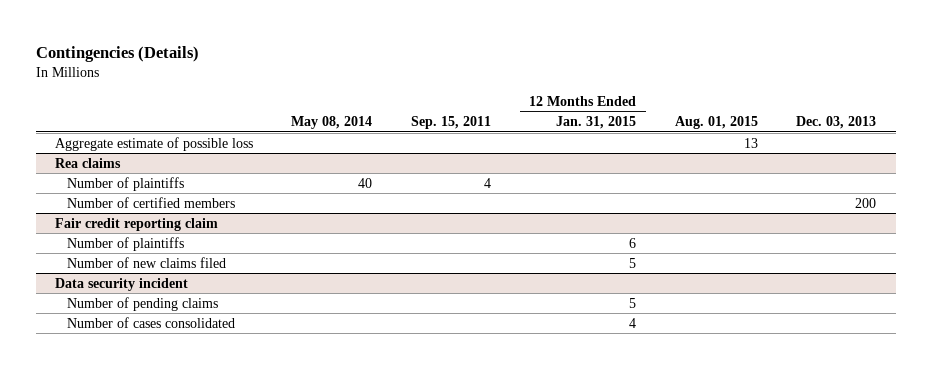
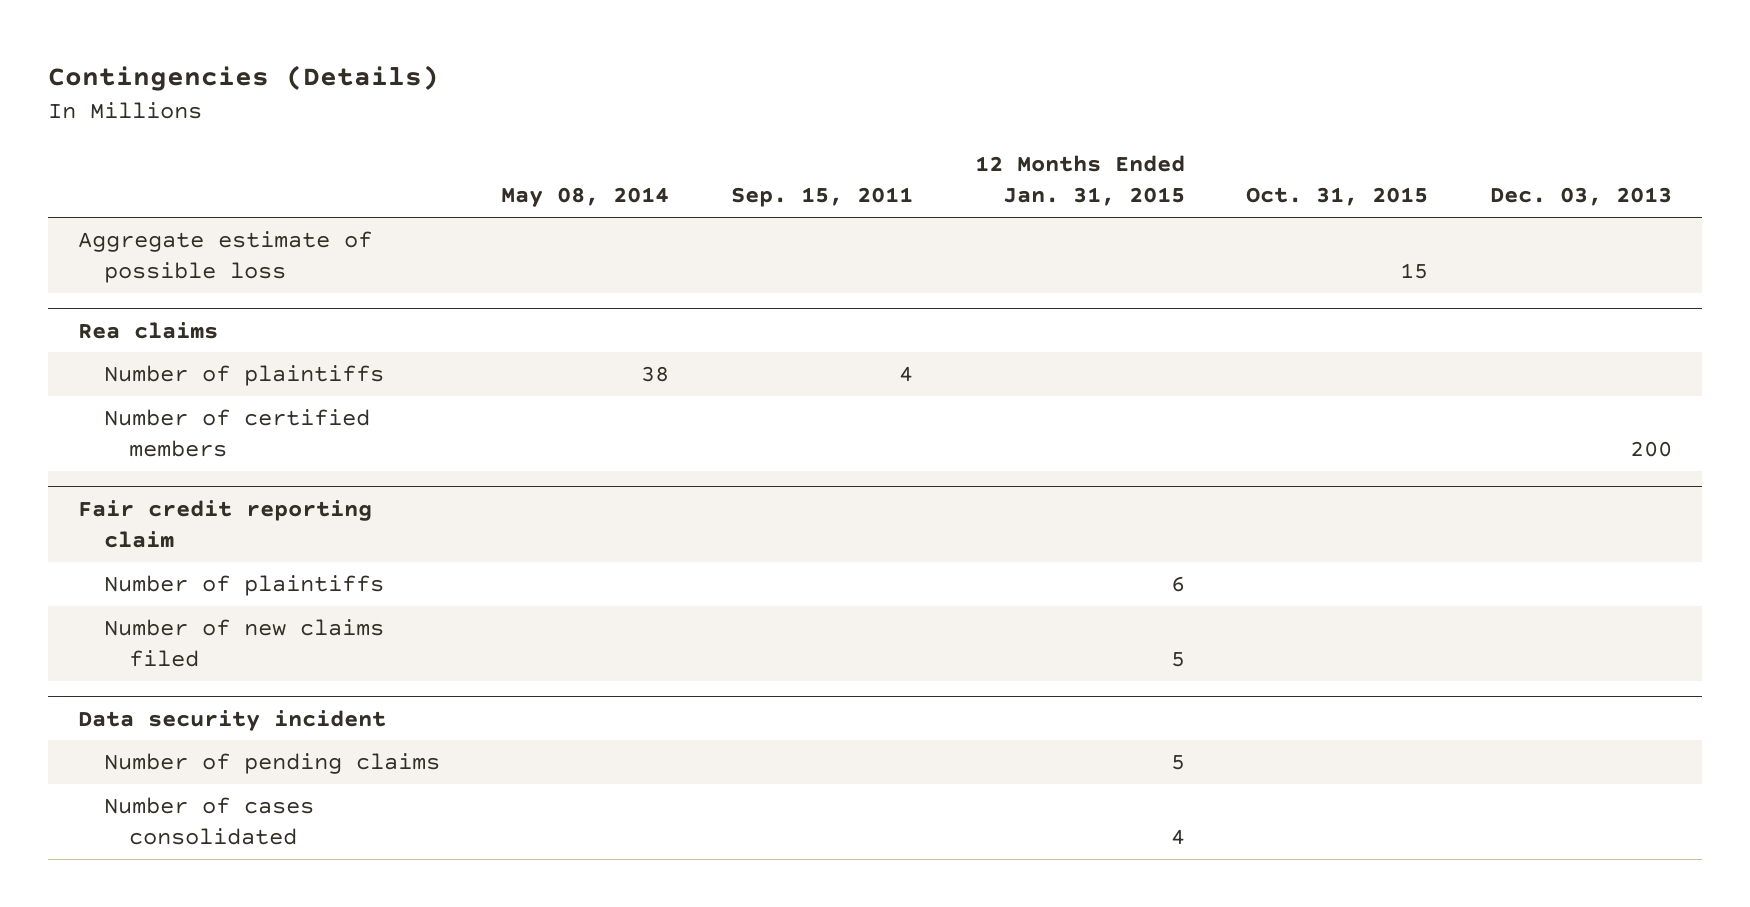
[674,116,758,130] Aug. 01, 2015 -> none
none -> [1246,187,1429,207] Oct. 31, 2015
[358,177,373,188] 40 -> [641,366,670,383] 38

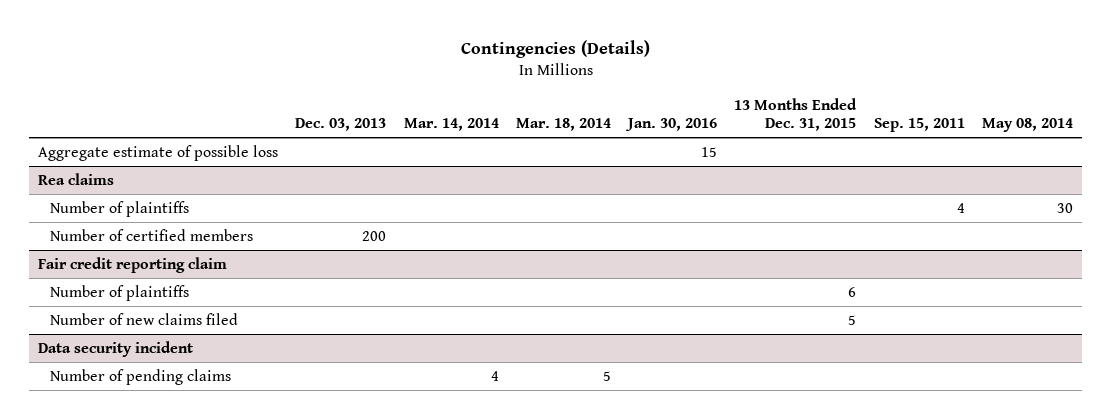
[974,155,1185,207] 12 Months Ended Jan. 31, 2015 -> none
[1246,187,1429,207] Oct. 31, 2015 -> none
none -> [403,117,499,131] Mar. 14, 2014
none -> [515,117,611,131] Mar. 18, 2014
none -> [625,117,718,131] Jan. 30, 2016
none -> [734,97,858,131] 13 Months Ended Dec. 31, 2015
[641,366,670,383] 38 -> [1057,202,1074,213] 30
[103,797,314,846] Number of cases consolidated -> none

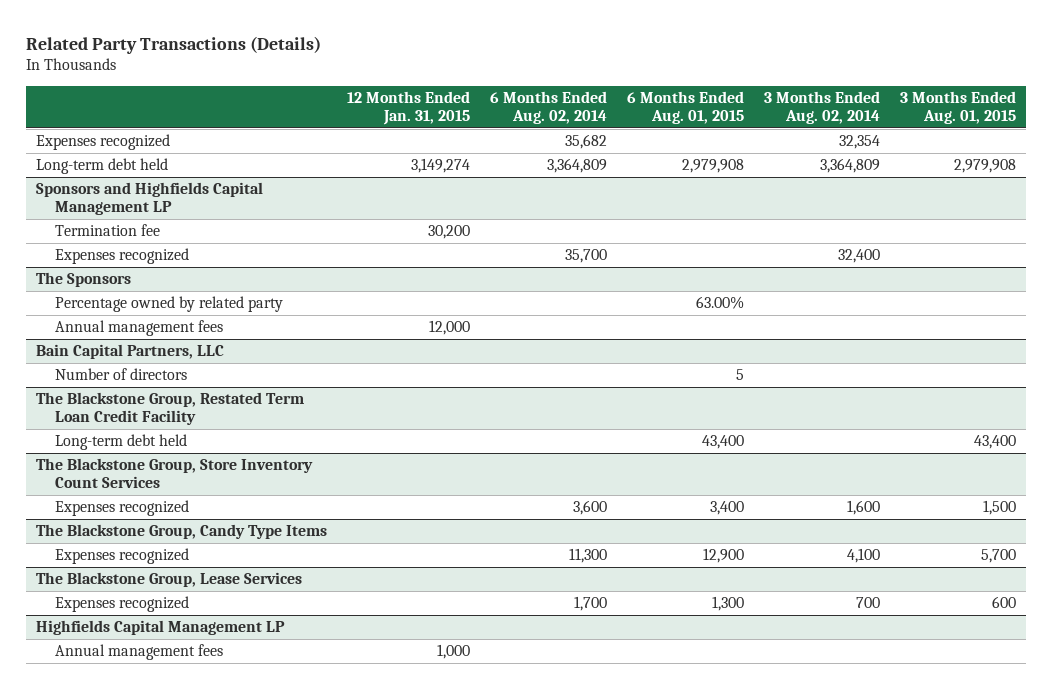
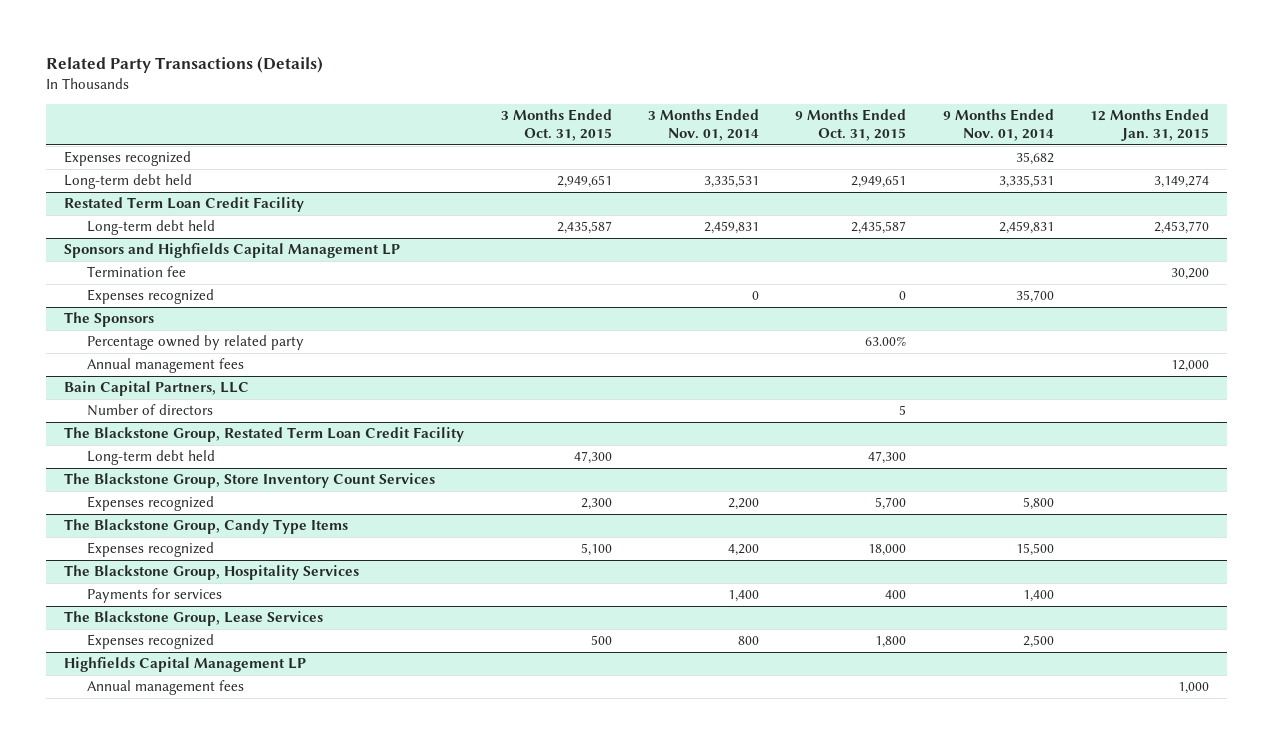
[489,90,607,124] 6 Months Ended Aug. 02, 2014 -> none
[626,90,744,124] 6 Months Ended Aug. 01, 2015 -> none
[764,90,881,124] 3 Months Ended Aug. 02, 2014 -> none
[900,90,1017,124] 3 Months Ended Aug. 01, 2015 -> none
none -> [500,109,612,142] 3 Months Ended Oct. 31, 2015
none -> [648,109,760,142] 3 Months Ended Nov. 01, 2014
none -> [795,109,907,142] 9 Months Ended Oct. 31, 2015
none -> [942,109,1054,142] 9 Months Ended Nov. 01, 2014
none -> [64,197,305,213] Restated Term Loan Credit Facility
none -> [87,220,216,236] Long-term debt held
none -> [64,565,360,581] The Blackstone Group, Hospitality Services
none -> [87,588,223,604] Payments for services

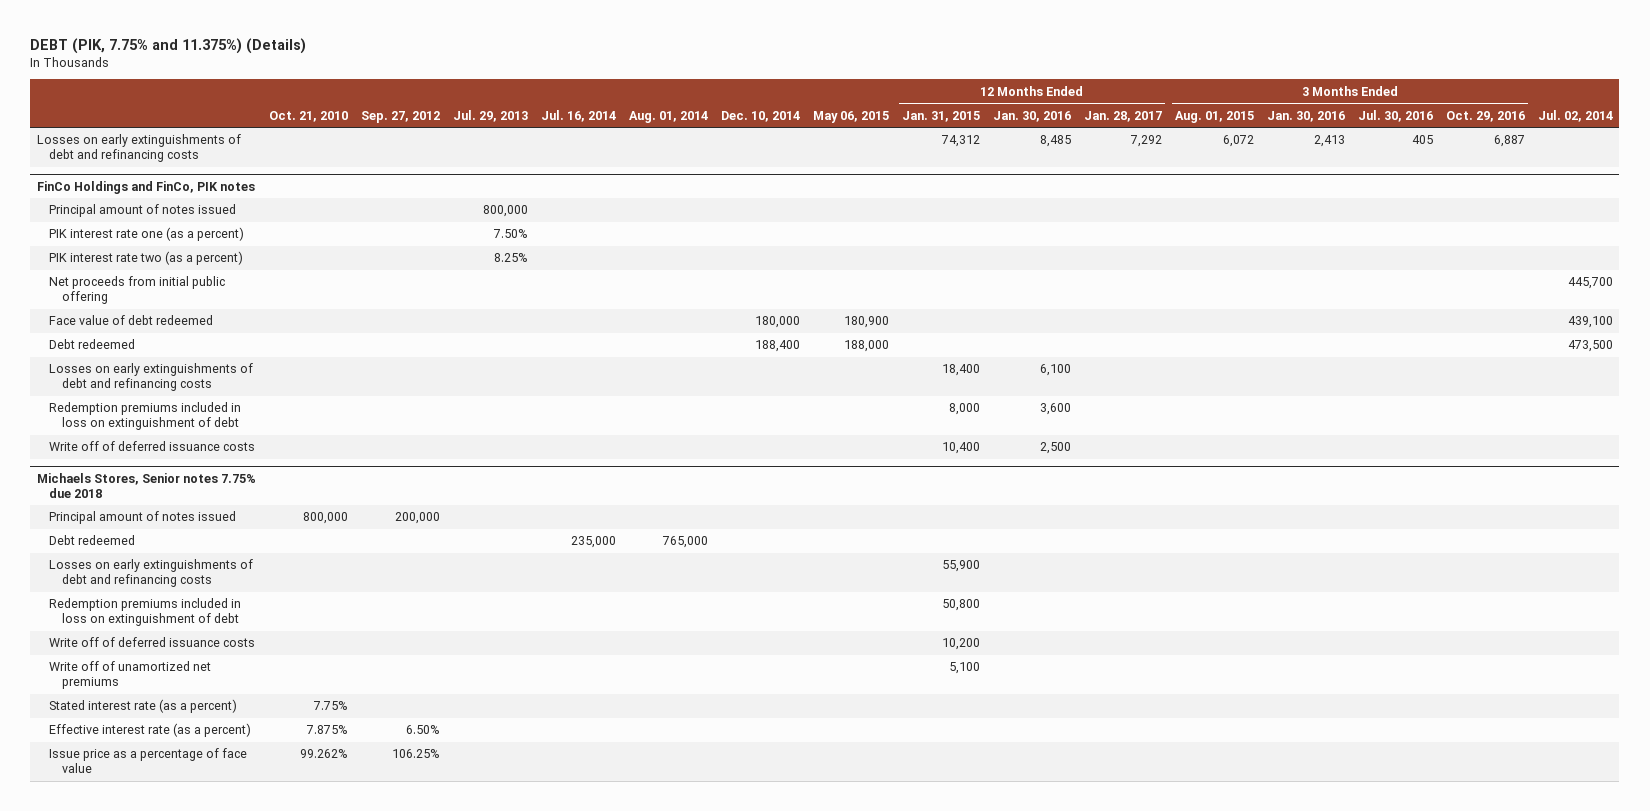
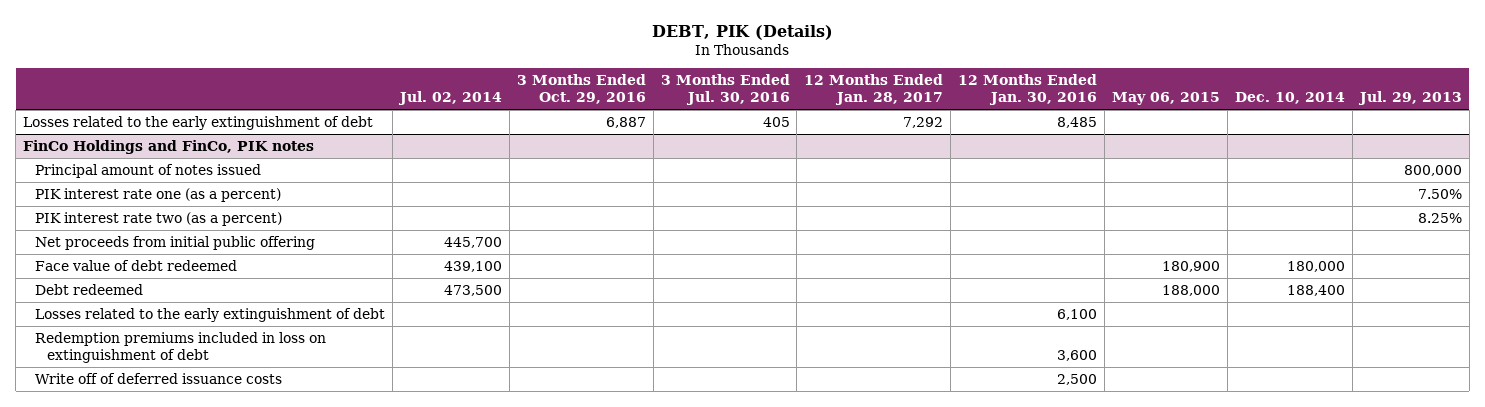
[30,37,307,54] DEBT (PIK, 7.75% and 11.375%) (Details) -> [652,24,834,40] DEBT, PIK (Details)
[268,110,348,122] Oct. 21, 2010 -> none
[360,110,440,123] Sep. 27, 2012 -> none
[540,109,616,122] Jul. 16, 2014 -> none
[628,110,708,123] Aug. 01, 2014 -> none
[901,110,980,122] Jan. 31, 2015 -> none
[1174,110,1254,123] Aug. 01, 2015 -> none
[1266,110,1345,122] Jan. 30, 2016 -> none
[36,134,241,163] Losses on early extinguishments of debt and refinancing costs -> [23,116,374,131] Losses related to the early extinguishment of debt
[49,363,254,392] Losses on early extinguishments of debt and refinancing costs -> [34,308,385,323] Losses related to the early extinguishment of debt
[36,472,256,498] Michaels Stores, Senior notes 7.75% due 2018 -> none
[49,511,237,525] Principal amount of notes issued -> none
[49,535,136,546] Debt redeemed -> none
[49,559,254,588] Losses on early extinguishments of debt and refinancing costs -> none
[49,598,242,627] Redemption premiums included in loss on extinguishment of debt -> none
[49,637,256,648] Write off of deferred issuance costs -> none
[49,661,212,690] Write off of unamortized net premiums -> none
[49,699,238,714] Stated interest rate (as a percent) -> none
[49,723,252,738] Effective interest rate (as a percent) -> none
[49,748,248,774] Issue price as a percentage of face value -> none

